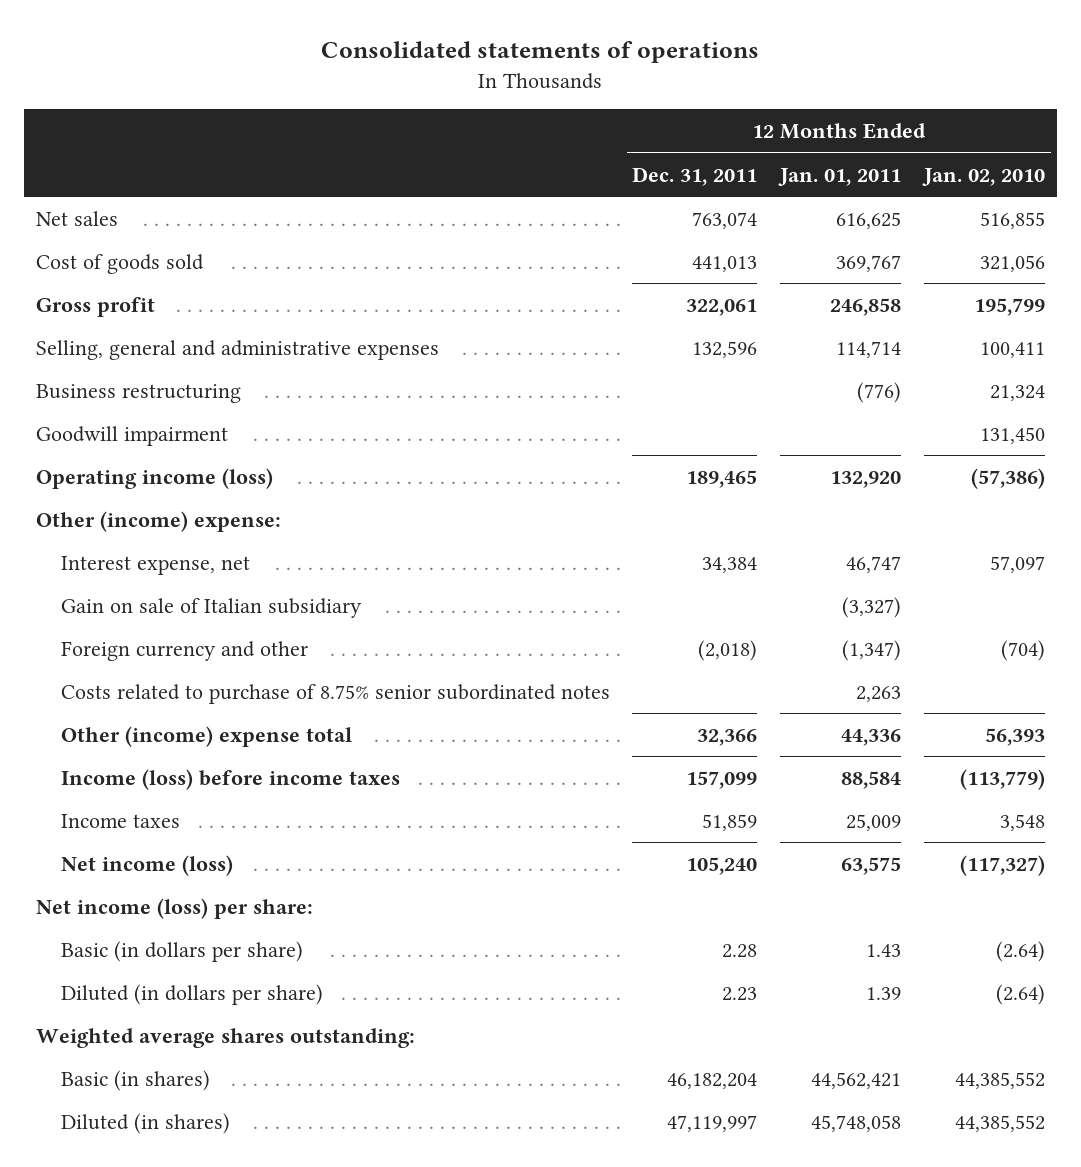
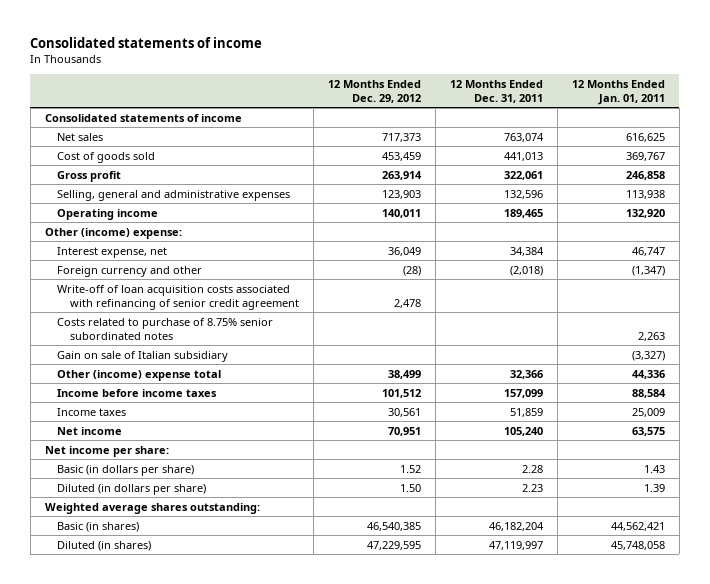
[321,41,760,64] Consolidated statements of operations -> [30,36,263,48] Consolidated statements of income
[922,167,1046,186] Jan. 02, 2010 -> none
none -> [327,79,421,103] 12 Months Ended Dec. 29, 2012
none -> [44,113,242,122] Consolidated statements of income
[35,383,241,403] Business restructuring -> none
[35,425,228,446] Goodwill impairment -> none
[836,340,902,358] 114,714 -> [625,189,665,199] 113,938
[35,467,273,489] Operating income (loss) -> [57,208,159,220] Operating income
none -> [57,284,299,310] Write-off of loan acquisition costs associated with refinancing of senior credit agreement
[60,597,362,618] Gain on sale of Italian subsidiary -> [57,350,229,362] Gain on sale of Italian subsidiary
[60,768,400,790] Income (loss) before income taxes -> [57,388,218,397] Income before income taxes
[60,854,233,876] Net income (loss) -> [57,426,123,435] Net income
[35,897,313,919] Net income (loss) per share: -> [44,445,169,457] Net income per share:

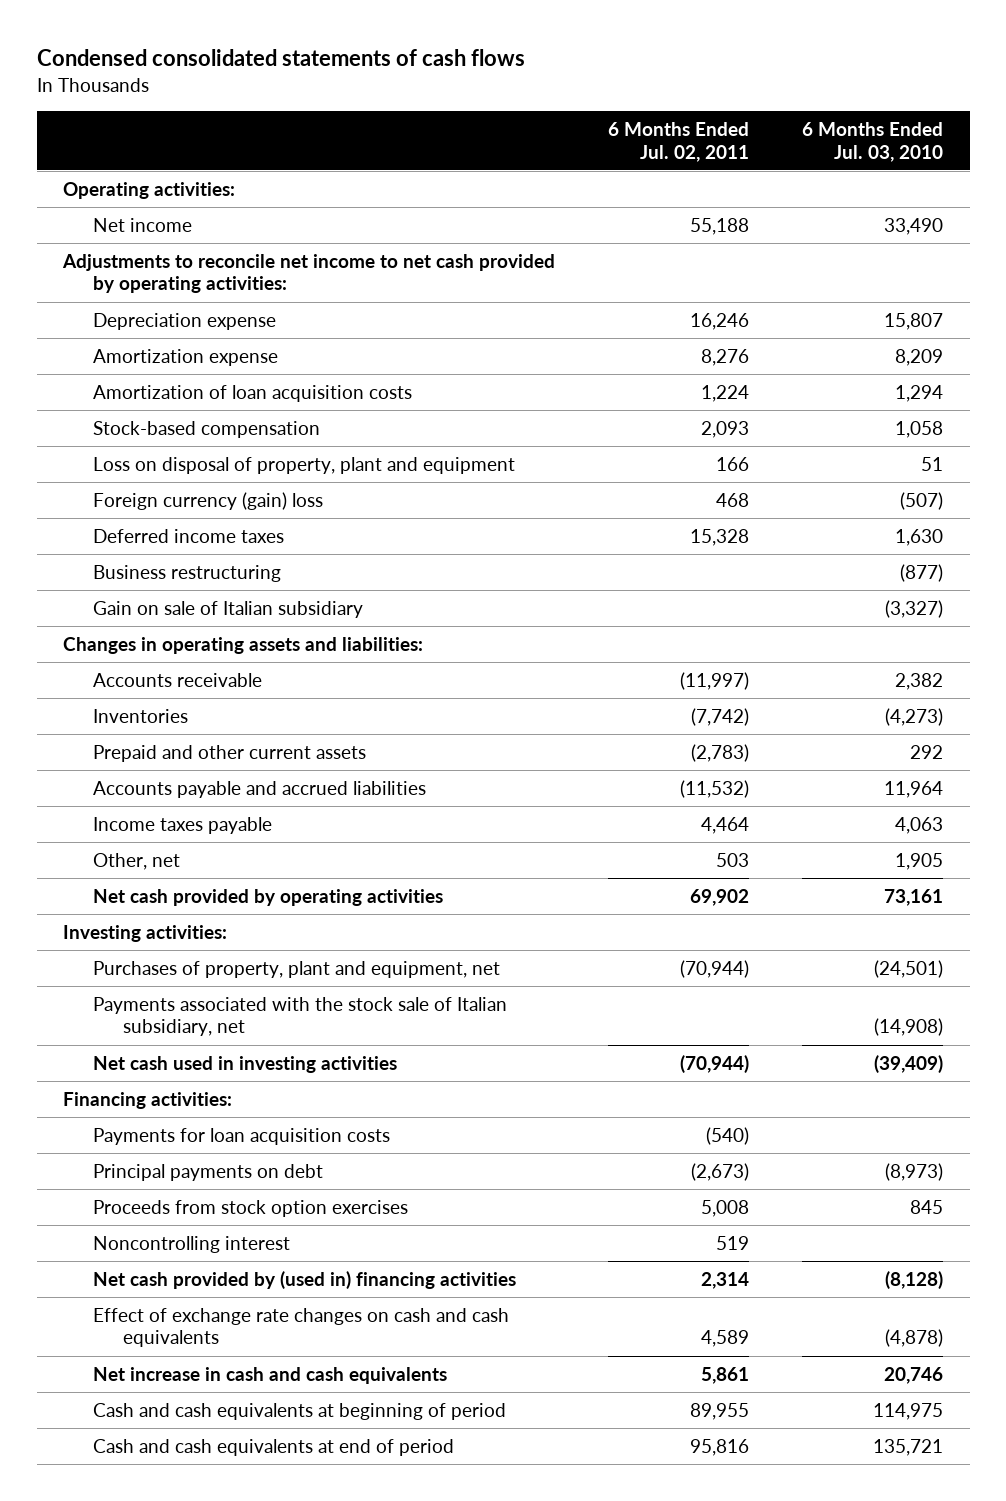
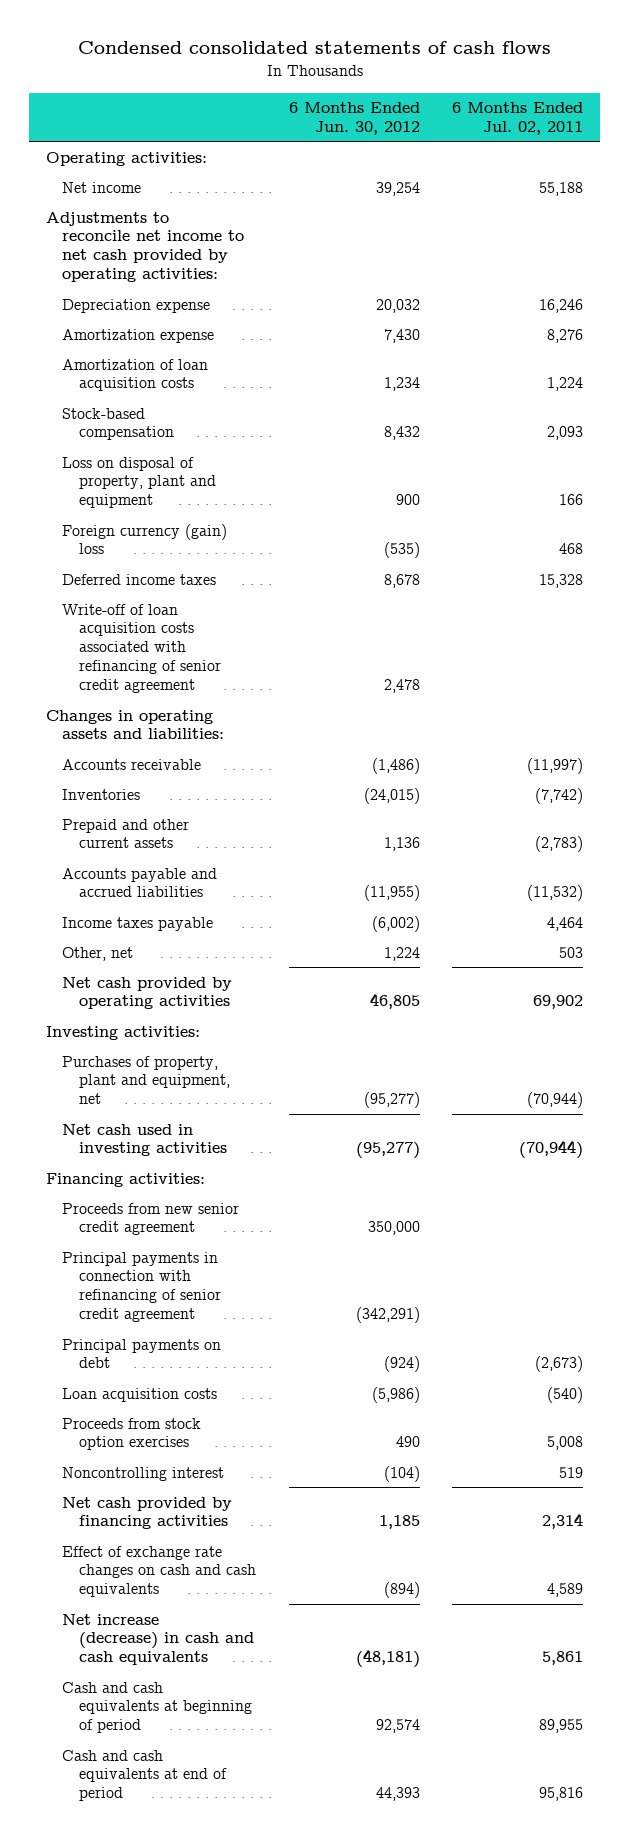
[802,122,944,162] 6 Months Ended Jul. 03, 2010 -> none
none -> [288,102,420,136] 6 Months Ended Jun. 30, 2012
[93,565,282,583] Business restructuring -> none
[93,601,364,619] Gain on sale of Italian subsidiary -> none
none -> [62,603,222,694] Write-off of loan acquisition costs associated with refinancing of senior credit agreement
[93,997,508,1037] Payments associated with the stock sale of Italian subsidiary, net -> none
[93,1128,391,1146] Payments for loan acquisition costs -> none
none -> [62,1202,240,1236] Proceeds from new senior credit agreement
none -> [62,1251,222,1323] Principal payments in connection with refinancing of senior credit agreement
none -> [62,1387,218,1402] Loan acquisition costs
[93,1271,517,1290] Net cash provided by (used in) financing activities -> [62,1496,233,1530] Net cash provided by financing activities
[93,1367,448,1385] Net increase in cash and cash equivalents -> [62,1613,255,1666] Net increase (decrease) in cash and cash equivalents

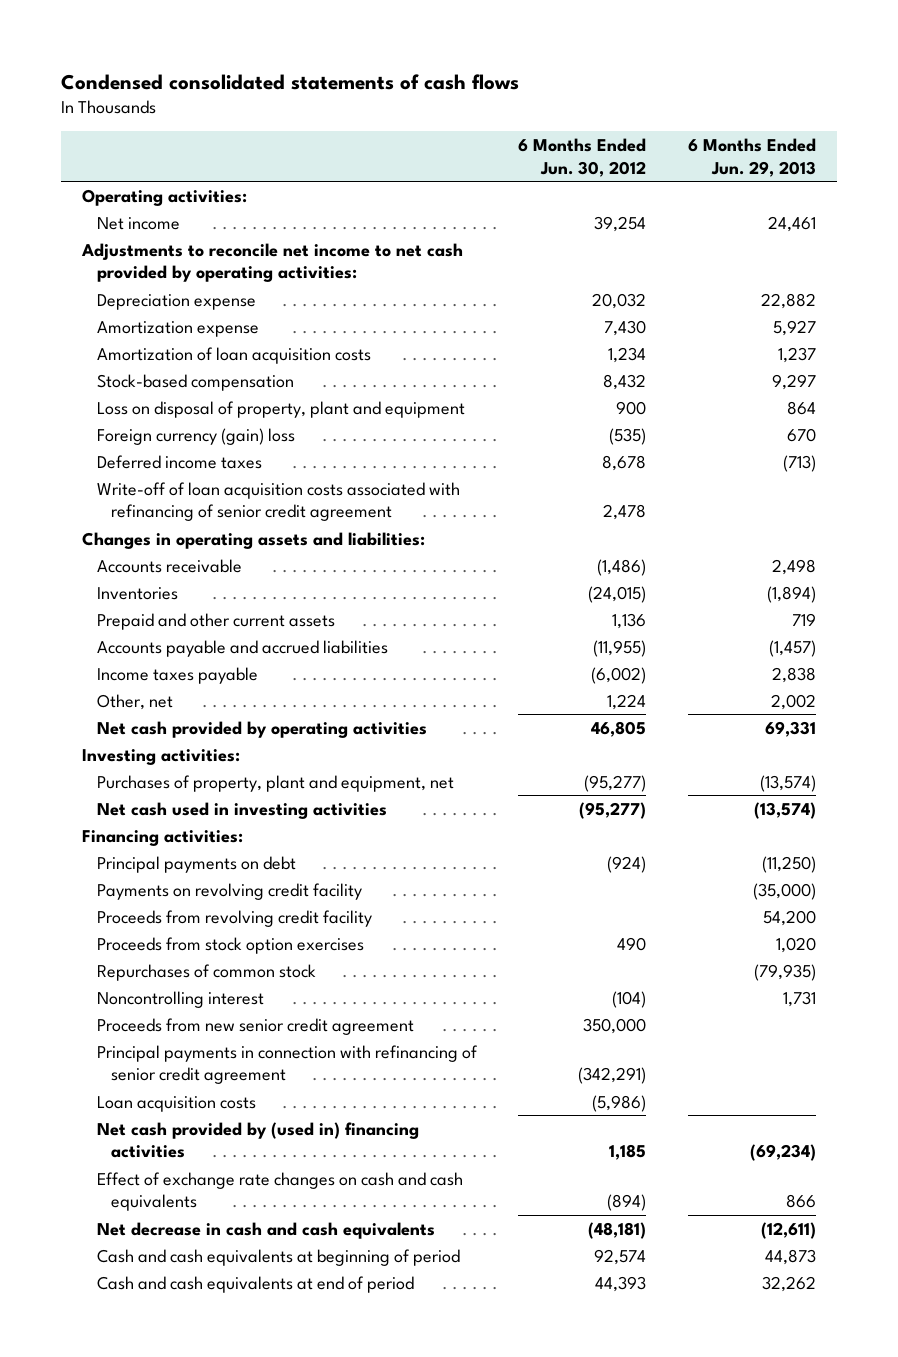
[452,102,584,136] 6 Months Ended Jul. 02, 2011 -> none
none -> [688,137,817,177] 6 Months Ended Jun. 29, 2013
none -> [96,882,362,900] Payments on revolving credit facility
none -> [96,909,372,927] Proceeds from revolving credit facility
none -> [96,963,316,981] Repurchases of common stock
[62,1202,240,1236] Proceeds from new senior credit agreement -> [96,1017,414,1035] Proceeds from new senior credit agreement
[62,1251,222,1323] Principal payments in connection with refinancing of senior credit agreement -> [96,1044,478,1085] Principal payments in connection with refinancing of senior credit agreement
[62,1387,218,1402] Loan acquisition costs -> [96,1095,256,1112] Loan acquisition costs
[62,1496,233,1530] Net cash provided by financing activities -> [96,1121,419,1159] Net cash provided by (used in) financing activities
[62,1613,255,1666] Net increase (decrease) in cash and cash equivalents -> [96,1221,435,1239] Net decrease in cash and cash equivalents

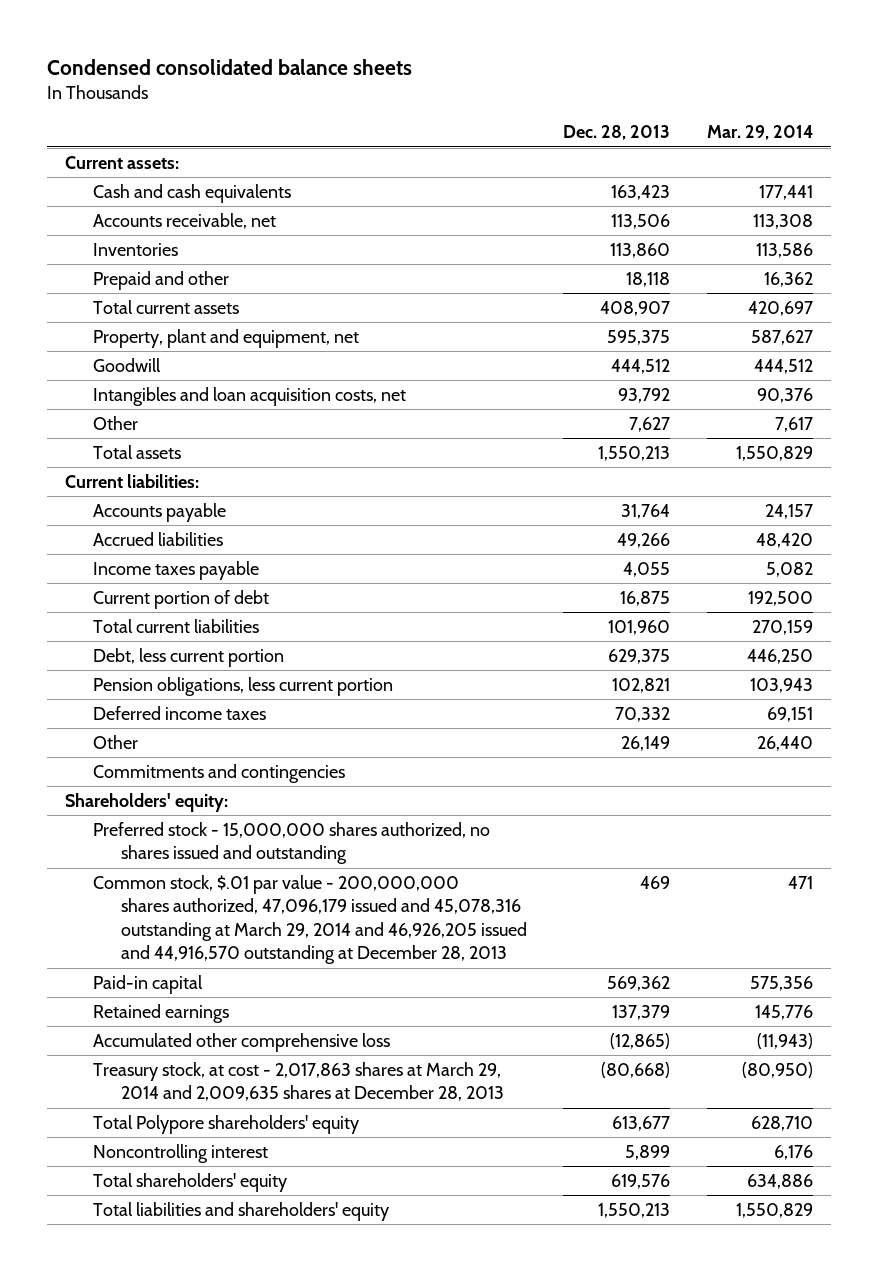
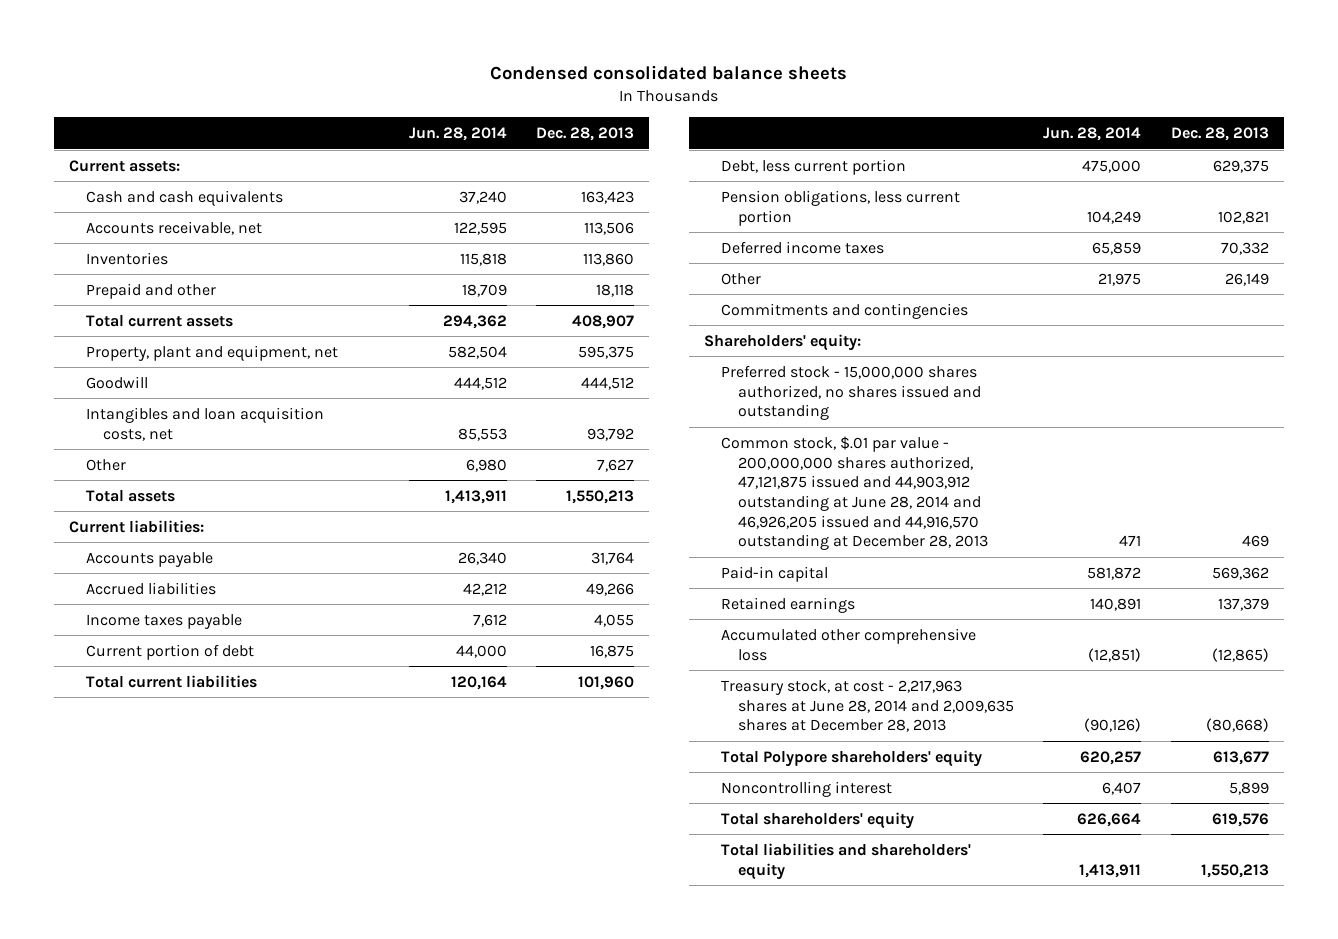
[706,125,813,141] Mar. 29, 2014 -> none
none -> [408,127,507,142] Jun. 28, 2014
[92,875,527,965] Common stock, $.01 par value - 200,000,000 shares authorized, 47,096,179 issued and 45,078,316 outstanding at March 29, 2014 and 46,926,205 issued and 44,916,570 outstanding at December 28, 2013 -> [720,435,989,551] Common stock, $.01 par value - 200,000,000 shares authorized, 47,121,875 issued and 44,903,912 outstanding at June 28, 2014 and 46,926,205 issued and 44,916,570 outstanding at December 28, 2013
[92,1062,504,1102] Treasury stock, at cost - 2,017,863 shares at March 29, 2014 and 2,009,635 shares at December 28, 2013 -> [720,679,1015,733] Treasury stock, at cost - 2,217,963 shares at June 28, 2014 and 2,009,635 shares at December 28, 2013

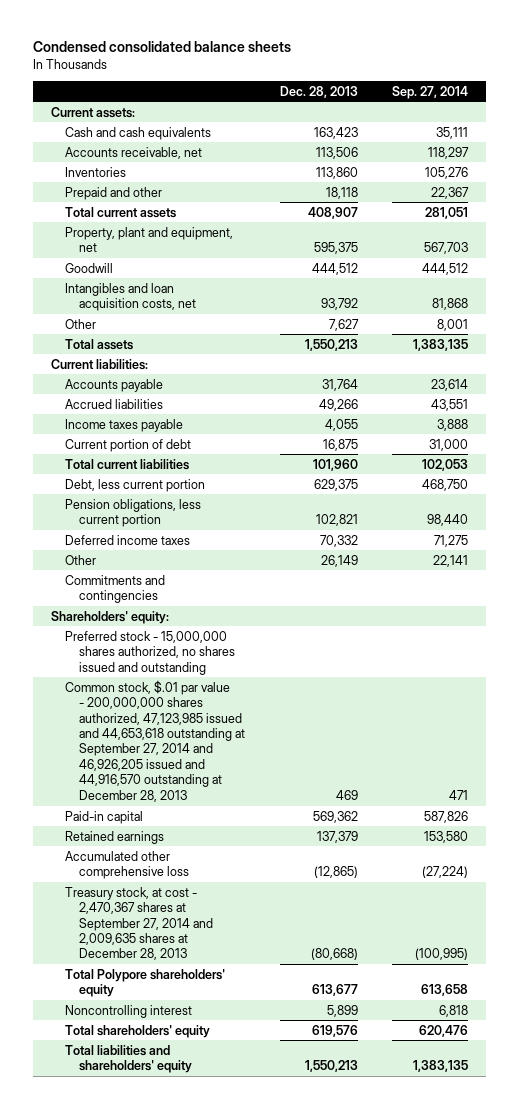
[408,127,507,142] Jun. 28, 2014 -> none
none -> [392,85,469,99] Sep. 27, 2014
[720,435,989,551] Common stock, $.01 par value - 200,000,000 shares authorized, 47,121,875 issued and 44,903,912 outstanding at June 28, 2014 and 46,926,205 issued and 44,916,570 outstanding at December 28, 2013 -> [64,679,246,802] Common stock, $.01 par value - 200,000,000 shares authorized, 47,123,985 issued and 44,653,618 outstanding at September 27, 2014 and 46,926,205 issued and 44,916,570 outstanding at December 28, 2013
[720,679,1015,733] Treasury stock, at cost - 2,217,963 shares at June 28, 2014 and 2,009,635 shares at December 28, 2013 -> [64,886,214,961] Treasury stock, at cost - 2,470,367 shares at September 27, 2014 and 2,009,635 shares at December 28, 2013

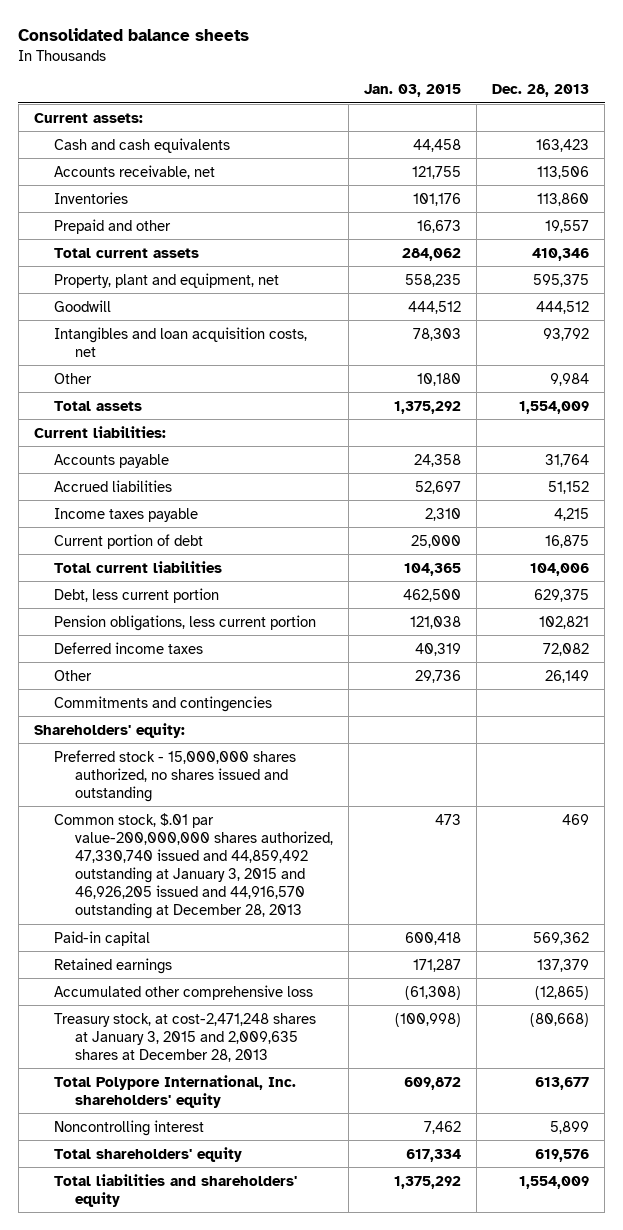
[33,41,292,53] Condensed consolidated balance sheets -> [18,28,250,42] Consolidated balance sheets
[392,85,469,99] Sep. 27, 2014 -> none
none -> [364,84,462,98] Jan. 03, 2015
[325,186,358,199] 18,118 -> [545,219,590,233] 19,557
[307,206,358,219] 408,907 -> [532,247,590,261] 410,346
[328,318,359,331] 7,627 -> [550,372,590,386] 9,984
[304,338,358,351] 1,550,213 -> [519,400,590,414] 1,554,009
[318,398,358,411] 49,266 -> [548,480,590,494] 51,152
[324,418,358,431] 4,055 -> [554,507,590,521] 4,215
[312,458,358,471] 101,960 -> [530,562,590,576] 104,006
[319,534,358,547] 70,332 -> [543,642,590,656] 72,082
[64,679,246,802] Common stock, $.01 par value - 200,000,000 shares authorized, 47,123,985 issued and 44,653,618 outstanding at September 27, 2014 and 46,926,205 issued and 44,916,570 outstanding at December 28, 2013 -> [54,812,334,920] Common stock, $.01 par value-200,000,000 shares authorized, 47,330,740 issued and 44,859,492 outstanding at January 3, 2015 and 46,926,205 issued and 44,916,570 outstanding at December 28, 2013
[64,886,214,961] Treasury stock, at cost - 2,470,367 shares at September 27, 2014 and 2,009,635 shares at December 28, 2013 -> [54,1012,317,1062] Treasury stock, at cost-2,471,248 shares at January 3, 2015 and 2,009,635 shares at December 28, 2013
[64,968,225,998] Total Polypore shareholders' equity -> [54,1074,297,1108] Total Polypore International, Inc. shareholders' equity
[304,1060,358,1073] 1,550,213 -> [519,1175,590,1189] 1,554,009

